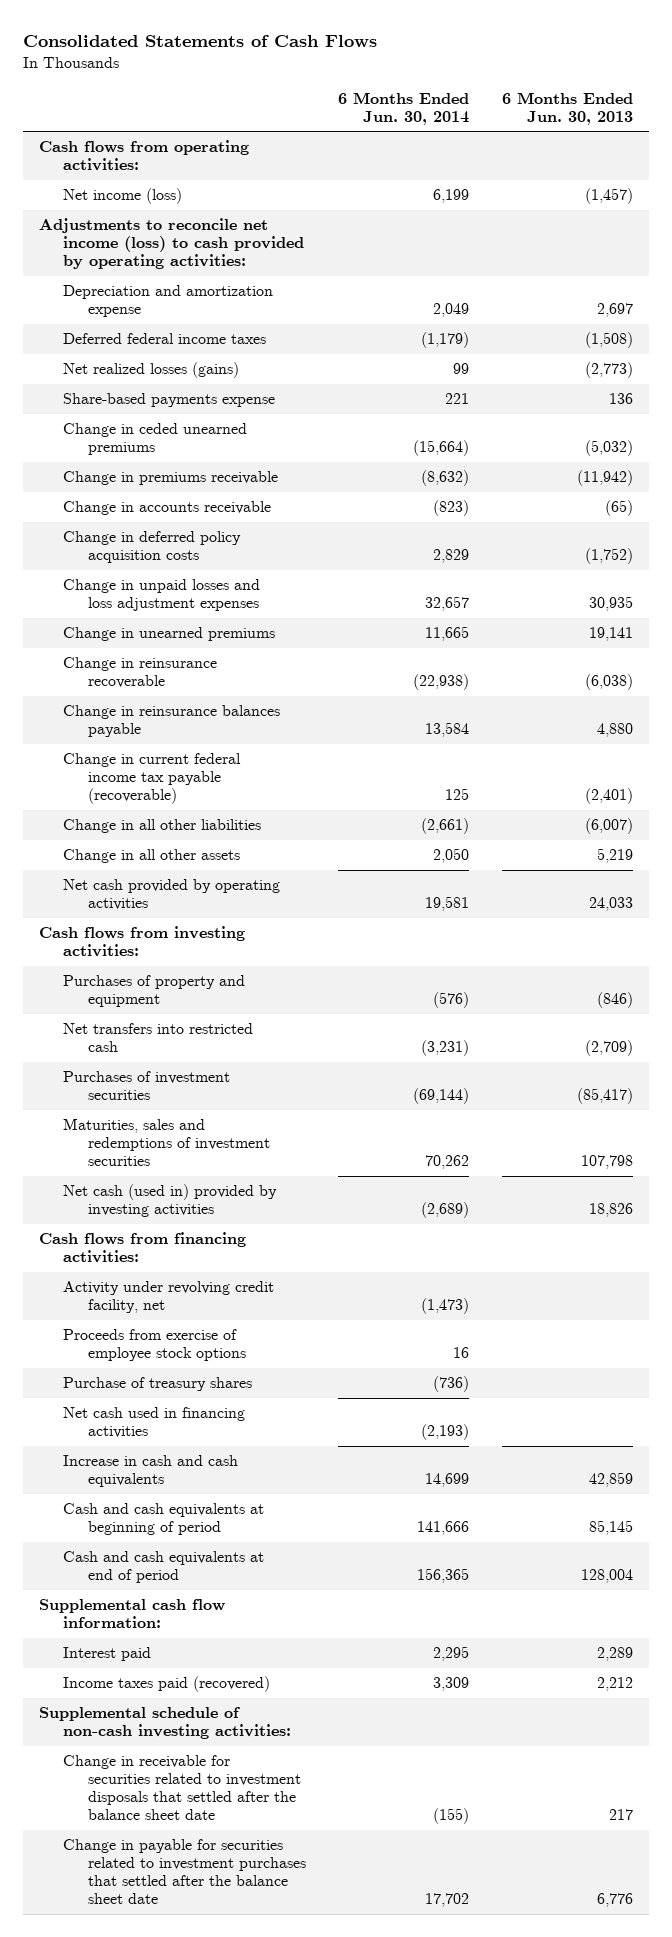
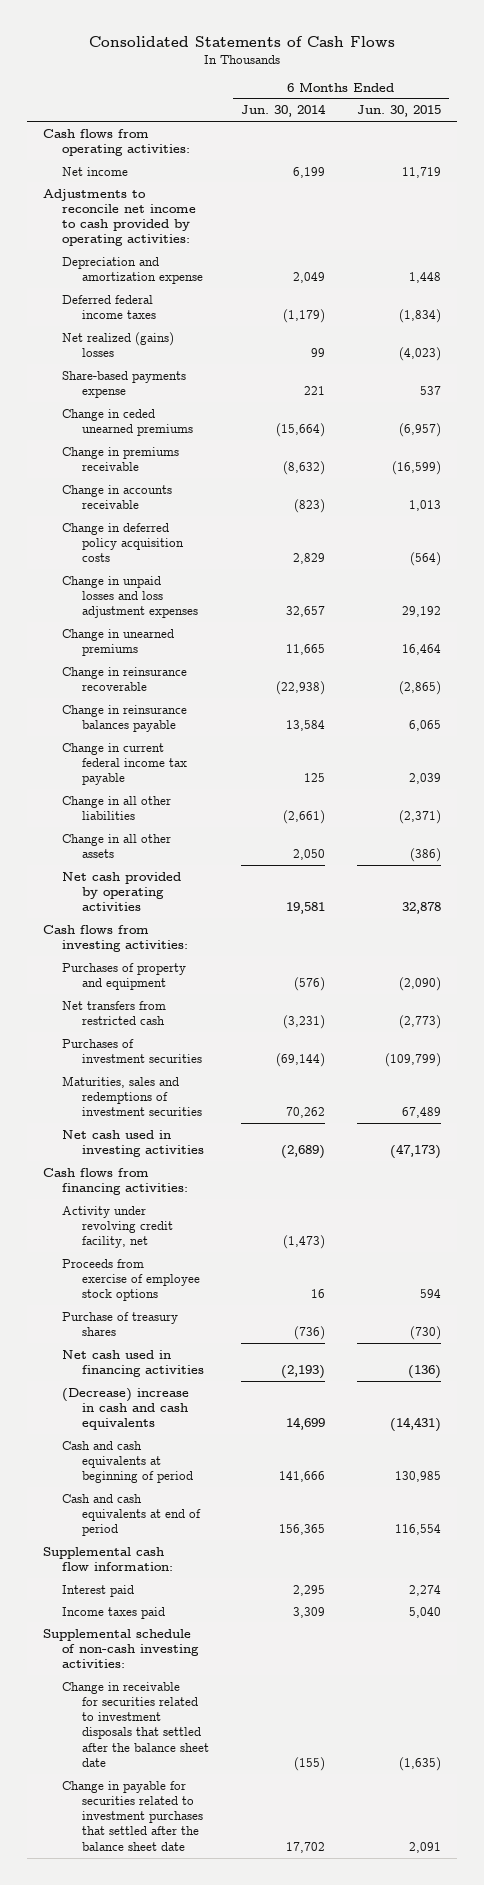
[502,91,634,125] 6 Months Ended Jun. 30, 2013 -> none
none -> [356,105,441,118] Jun. 30, 2015
[63,188,183,205] Net income (loss) -> [62,166,129,176] Net income
[39,218,305,270] Adjustments to reconcile net income (loss) to cash provided by operating activities: -> [42,188,197,247] Adjustments to reconcile net income to cash provided by operating activities:
[63,362,240,379] Net realized losses (gains) -> [62,331,175,357] Net realized (gains) losses
[63,753,242,805] Change in current federal income tax payable (recoverable) -> [62,742,187,786] Change in current federal income tax payable
[63,1023,254,1053] Net transfers into restricted cash -> [62,1000,167,1025] Net transfers from restricted cash
[63,1184,278,1218] Net cash (used in) provided by investing activities -> [62,1129,204,1157] Net cash used in investing activities
[63,1455,239,1488] Increase in cash and cash equivalents -> [62,1387,190,1431] (Decrease) increase in cash and cash equivalents
[63,1676,271,1693] Income taxes paid (recovered) -> [62,1606,166,1619] Income taxes paid

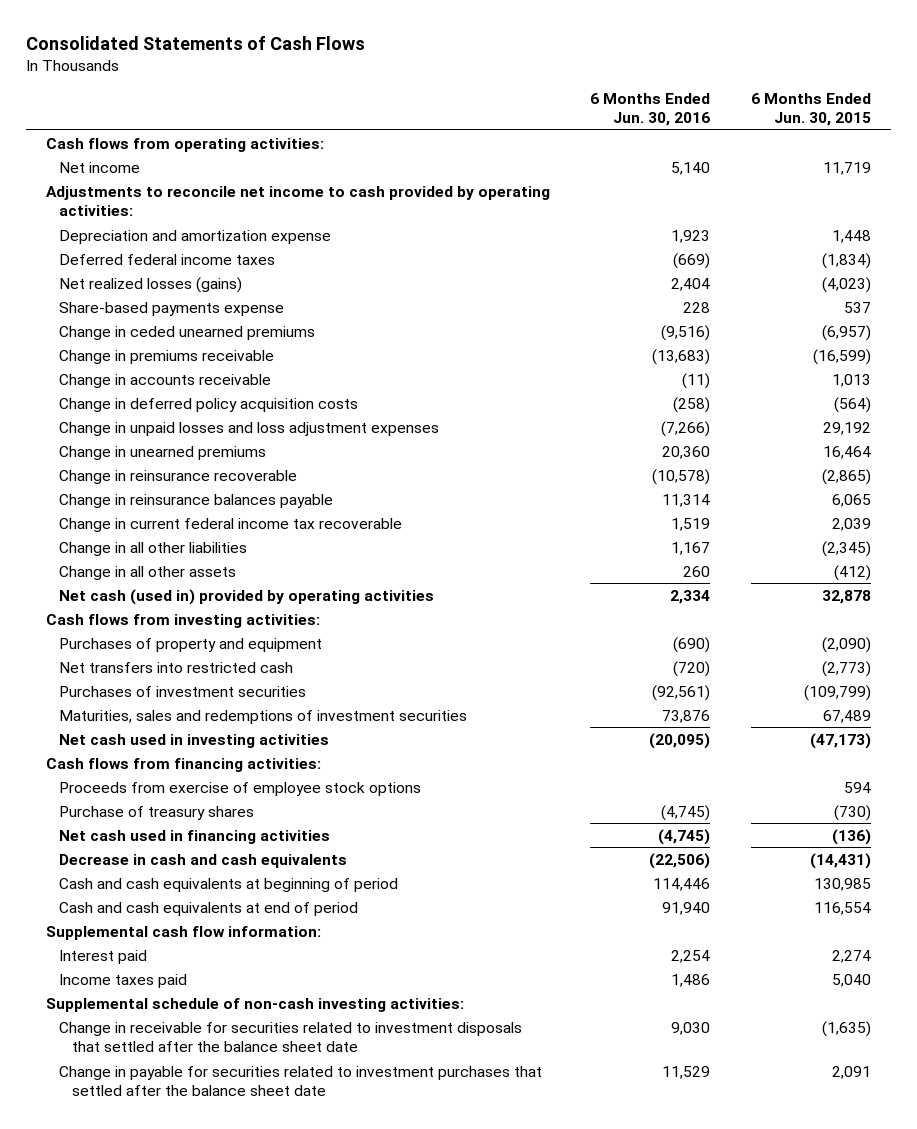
[240,104,326,118] Jun. 30, 2014 -> none
none -> [590,92,711,127] 6 Months Ended Jun. 30, 2016
[62,331,175,357] Net realized (gains) losses -> [58,276,242,293] Net realized losses (gains)
[62,742,187,786] Change in current federal income tax payable -> [58,517,402,532] Change in current federal income tax recoverable
[398,809,441,824] (2,371) -> [821,540,871,557] (2,345)
[409,847,441,862] (386) -> [833,564,871,581] (412)
[62,871,182,912] Net cash provided by operating activities -> [58,588,434,605] Net cash (used in) provided by operating activities
[62,1000,167,1025] Net transfers from restricted cash -> [58,661,293,673] Net transfers into restricted cash
[62,1205,173,1249] Activity under revolving credit facility, net -> none
[62,1387,190,1431] (Decrease) increase in cash and cash equivalents -> [58,853,347,868] Decrease in cash and cash equivalents

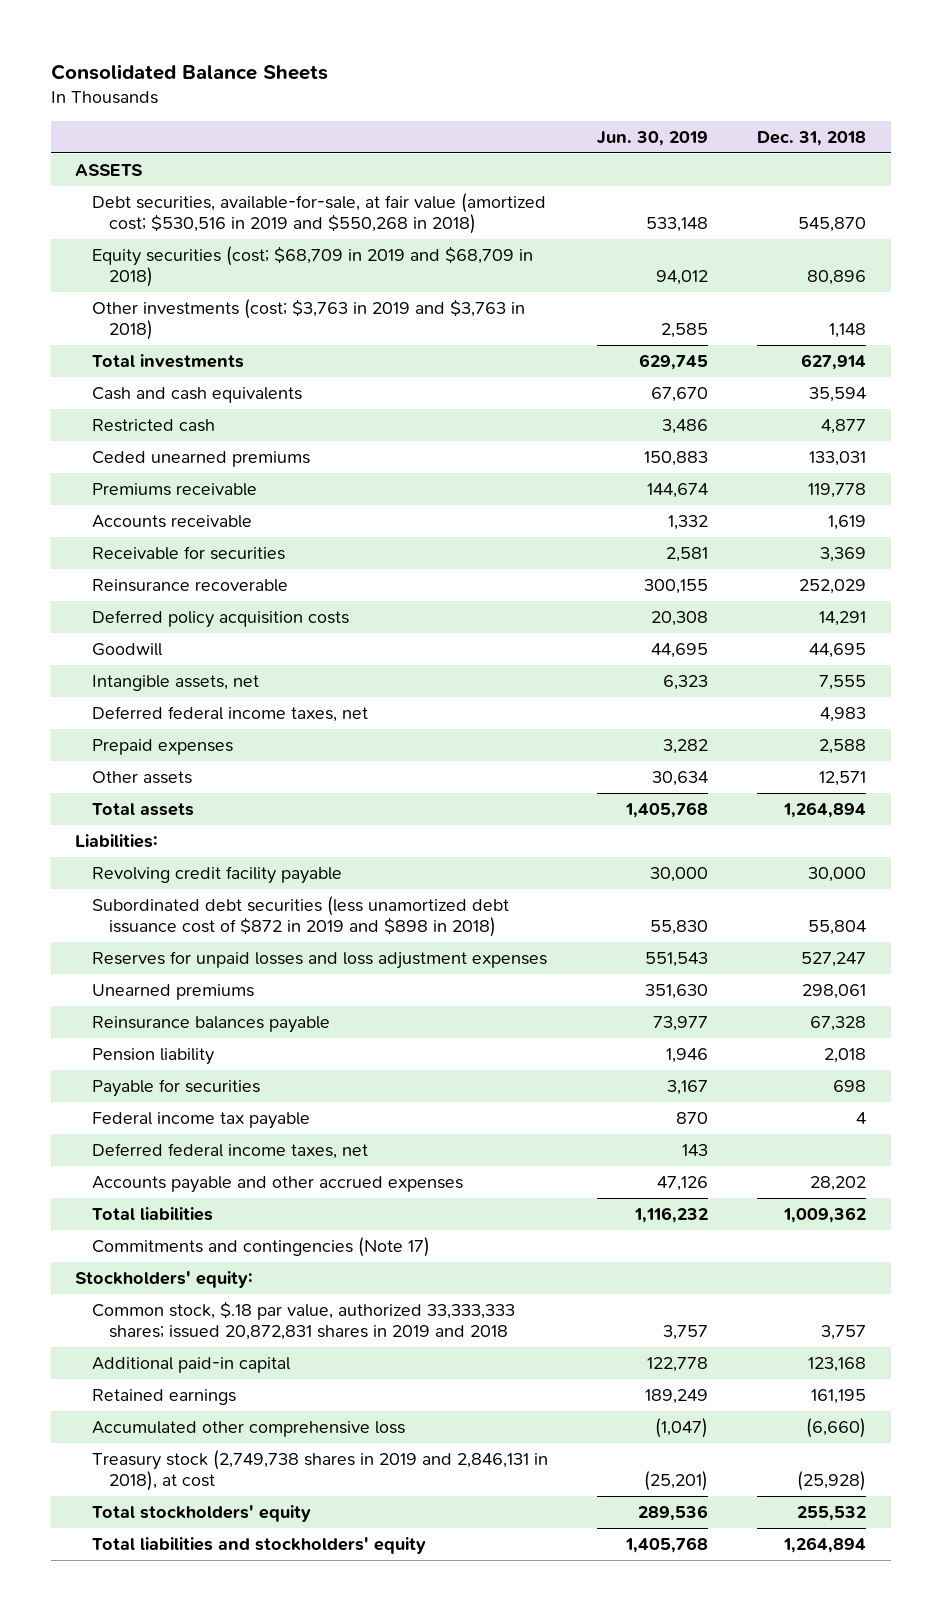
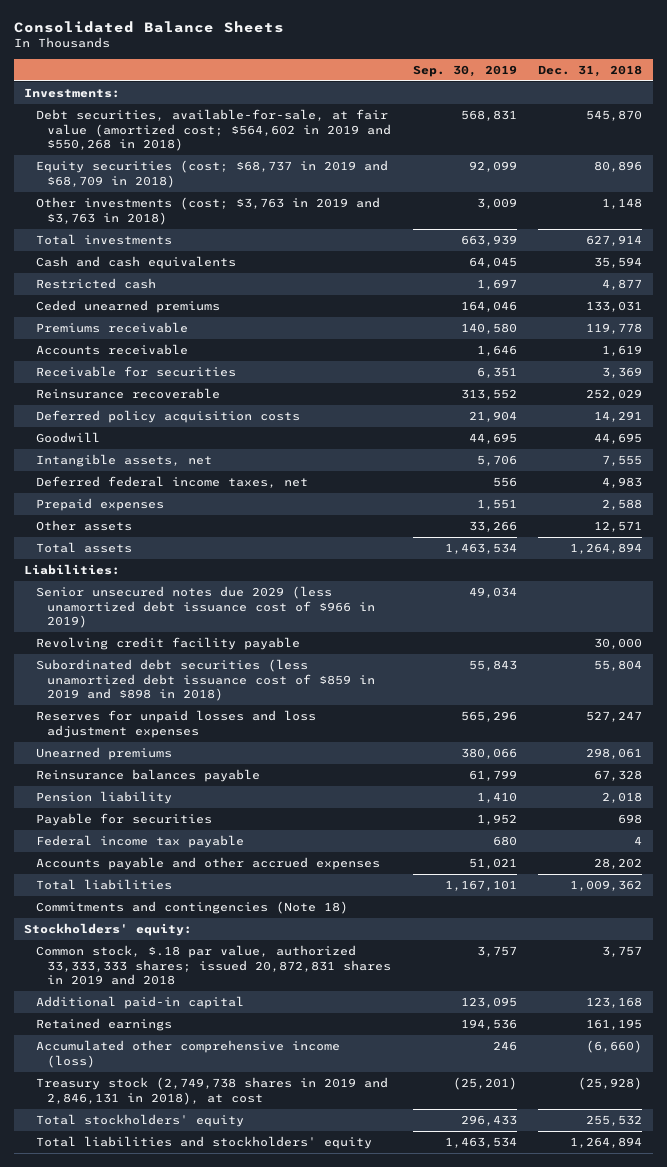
[597,131,709,147] Jun. 30, 2019 -> none
none -> [412,64,517,77] Sep. 30, 2019
[75,163,144,176] ASSETS -> none
none -> [24,88,121,99] Investments:
[92,192,547,235] Debt securities, available-for-sale, at fair value (amortized cost; $530,516 in 2019 and $550,268 in 2018) -> [35,109,392,152] Debt securities, available-for-sale, at fair value (amortized cost; $564,602 in 2019 and $550,268 in 2018)
[92,245,534,288] Equity securities (cost; $68,709 in 2019 and $68,709 in 2018) -> [35,160,388,188] Equity securities (cost; $68,737 in 2019 and $68,709 in 2018)
none -> [35,586,376,629] Senior unsecured notes due 2029 (less unamortized debt issuance cost of $966 in 2019)
[92,895,510,938] Subordinated debt securities (less unamortized debt issuance cost of $872 in 2019 and $898 in 2018) -> [35,659,376,702] Subordinated debt securities (less unamortized debt issuance cost of $859 in 2019 and $898 in 2018)
[92,1142,369,1159] Deferred federal income taxes, net -> none
[92,1236,431,1257] Commitments and contingencies (Note 17) -> [35,901,348,915] Commitments and contingencies (Note 18)
[92,1420,406,1437] Accumulated other comprehensive loss -> [35,1040,340,1068] Accumulated other comprehensive income (loss)

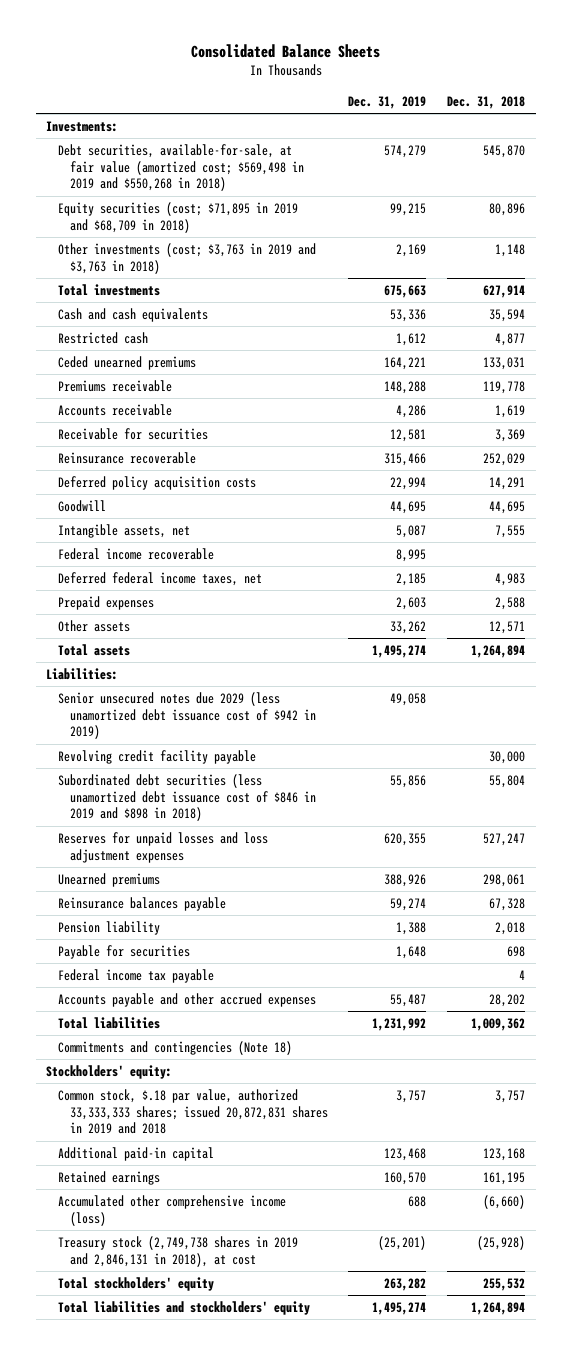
[412,64,517,77] Sep. 30, 2019 -> none
none -> [348,96,427,110] Dec. 31, 2019
[35,109,392,152] Debt securities, available-for-sale, at fair value (amortized cost; $564,602 in 2019 and $550,268 in 2018) -> [57,144,304,192] Debt securities, available-for-sale, at fair value (amortized cost; $569,498 in 2019 and $550,268 in 2018)
[35,160,388,188] Equity securities (cost; $68,737 in 2019 and $68,709 in 2018) -> [57,202,298,233] Equity securities (cost; $71,895 in 2019 and $68,709 in 2018)
none -> [57,548,214,561] Federal income recoverable
[35,586,376,629] Senior unsecured notes due 2029 (less unamortized debt issuance cost of $966 in 2019) -> [57,692,316,740] Senior unsecured notes due 2029 (less unamortized debt issuance cost of $942 in 2019)
[35,659,376,702] Subordinated debt securities (less unamortized debt issuance cost of $859 in 2019 and $898 in 2018) -> [57,774,316,822] Subordinated debt securities (less unamortized debt issuance cost of $846 in 2019 and $898 in 2018)

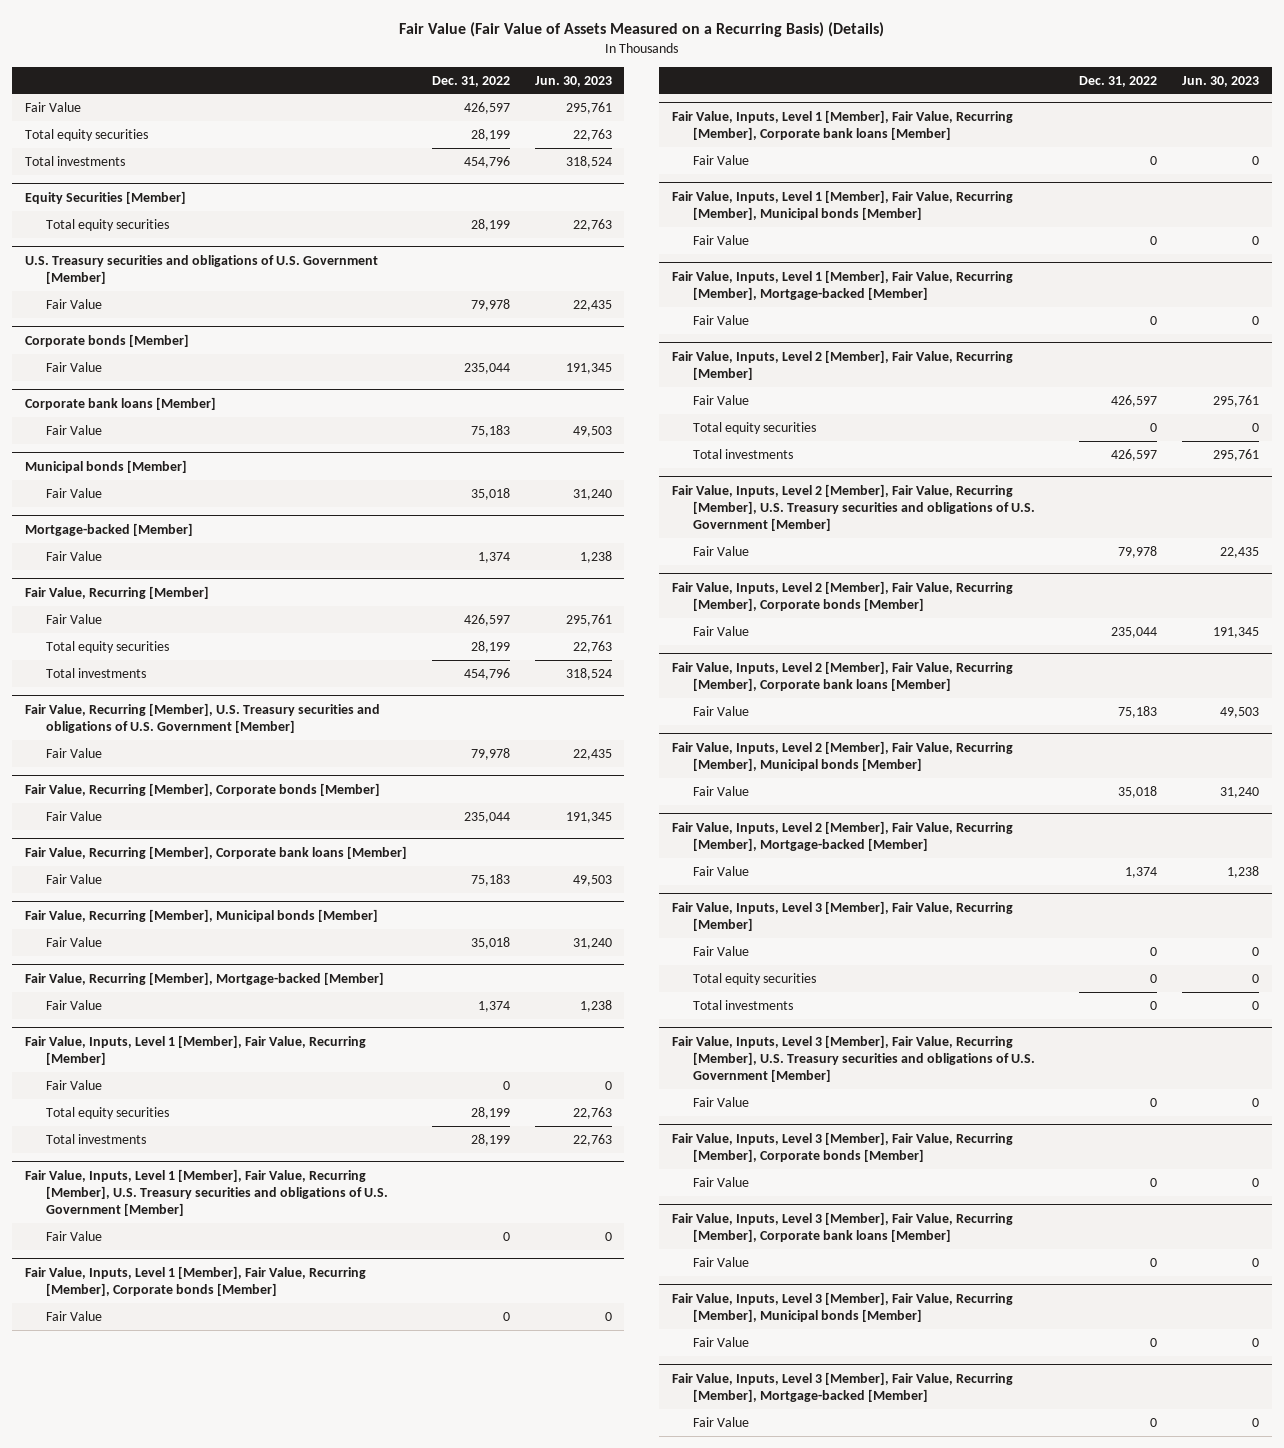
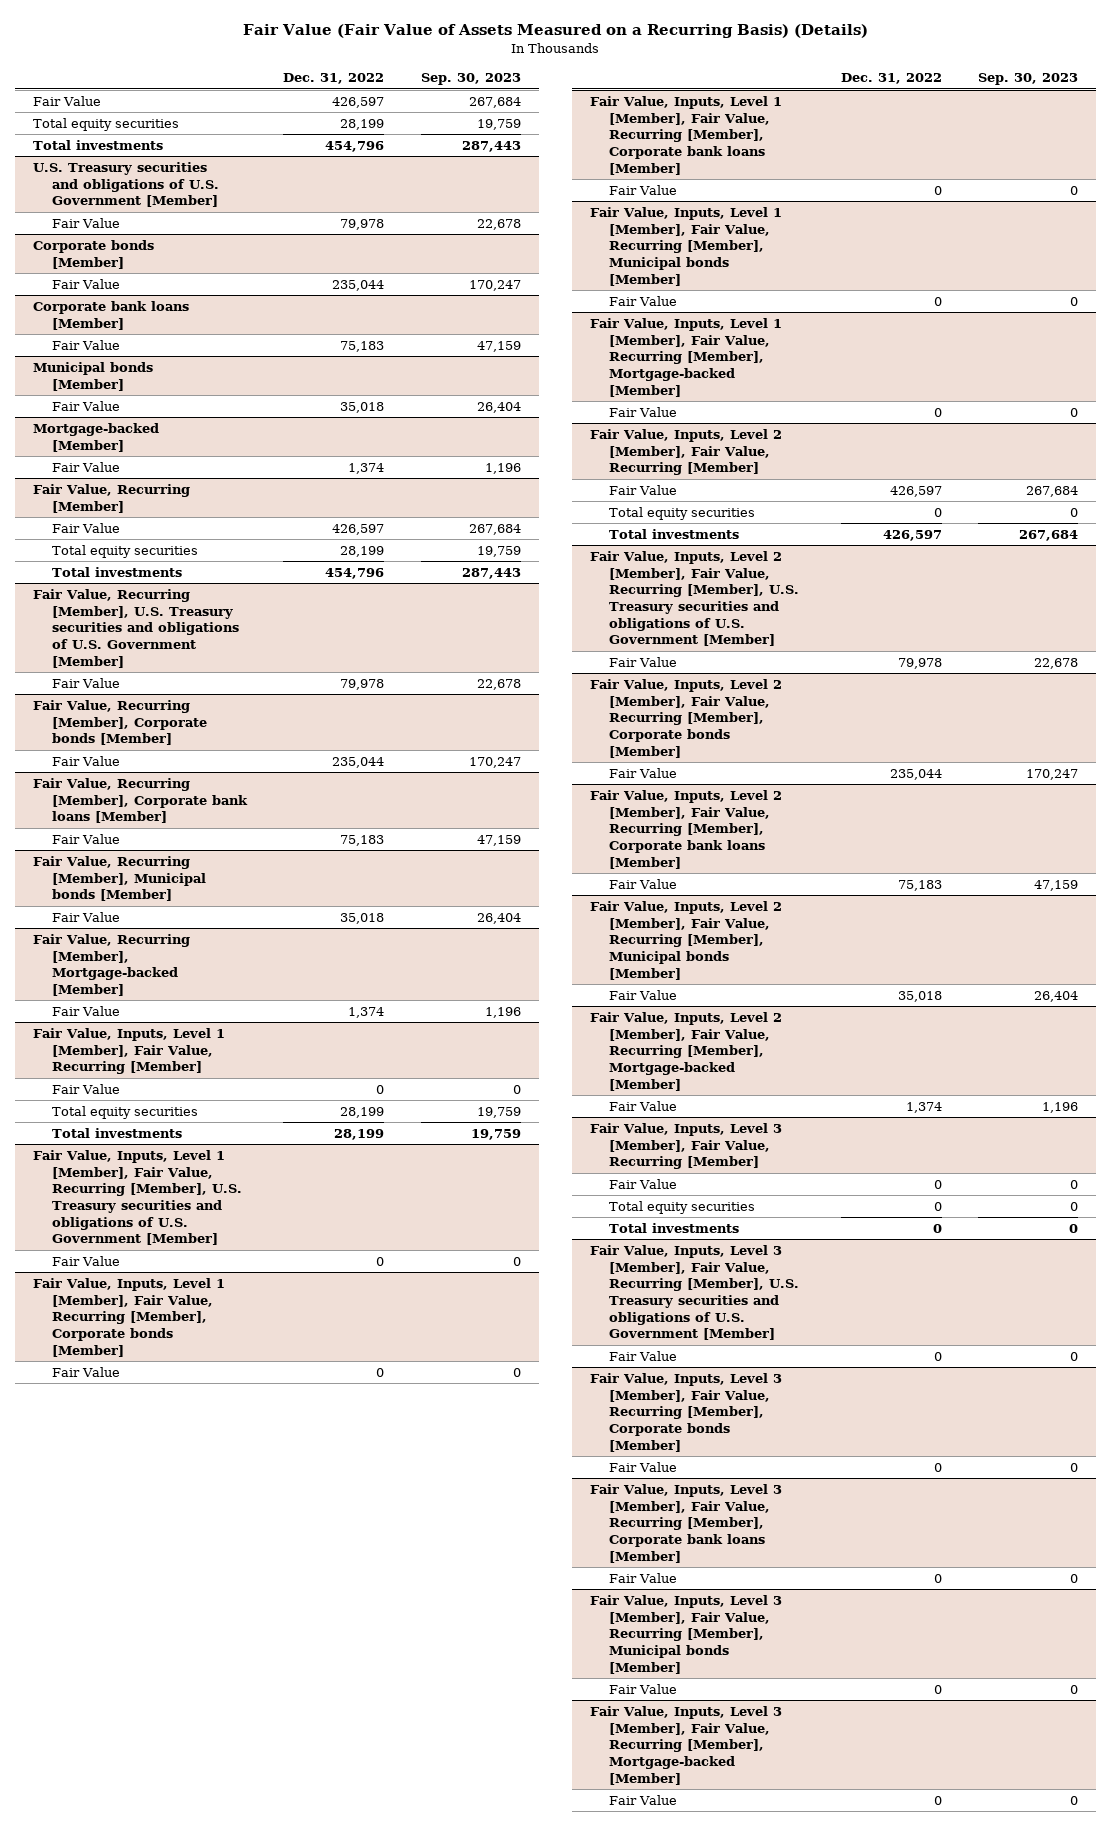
[534,75,612,87] Jun. 30, 2023 -> none
none -> [420,73,521,86] Sep. 30, 2023
[24,190,186,204] Equity Securities [Member] -> none
[46,218,170,231] Total equity securities -> none

